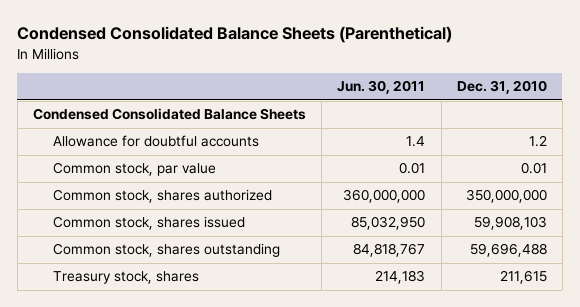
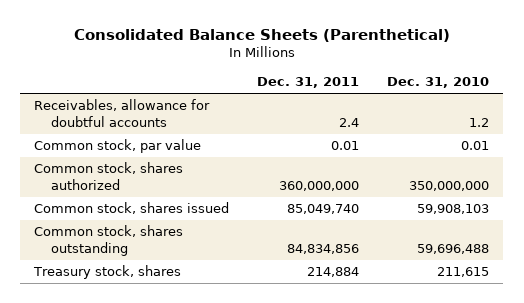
[17,26,453,44] Condensed Consolidated Balance Sheets (Parenthetical) -> [73,29,450,43] Consolidated Balance Sheets (Parenthetical)
[337,80,426,95] Jun. 30, 2011 -> none
none -> [257,77,360,89] Dec. 31, 2011
[32,108,306,121] Condensed Consolidated Balance Sheets -> none
[53,135,260,148] Allowance for doubtful accounts -> [34,99,211,127] Receivables, allowance for doubtful accounts

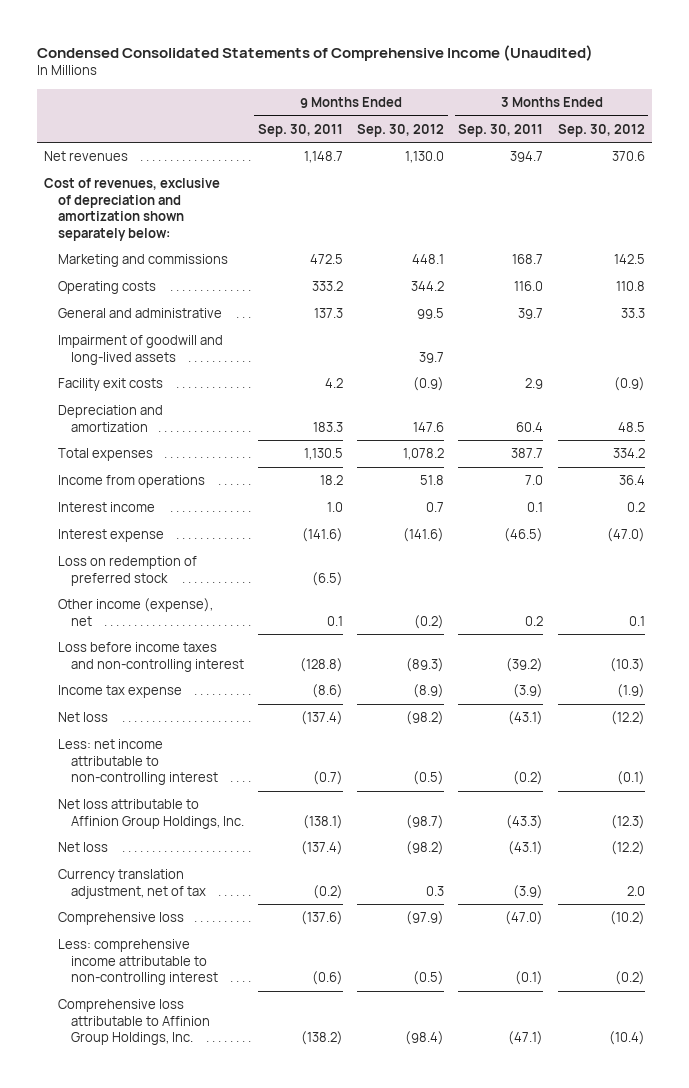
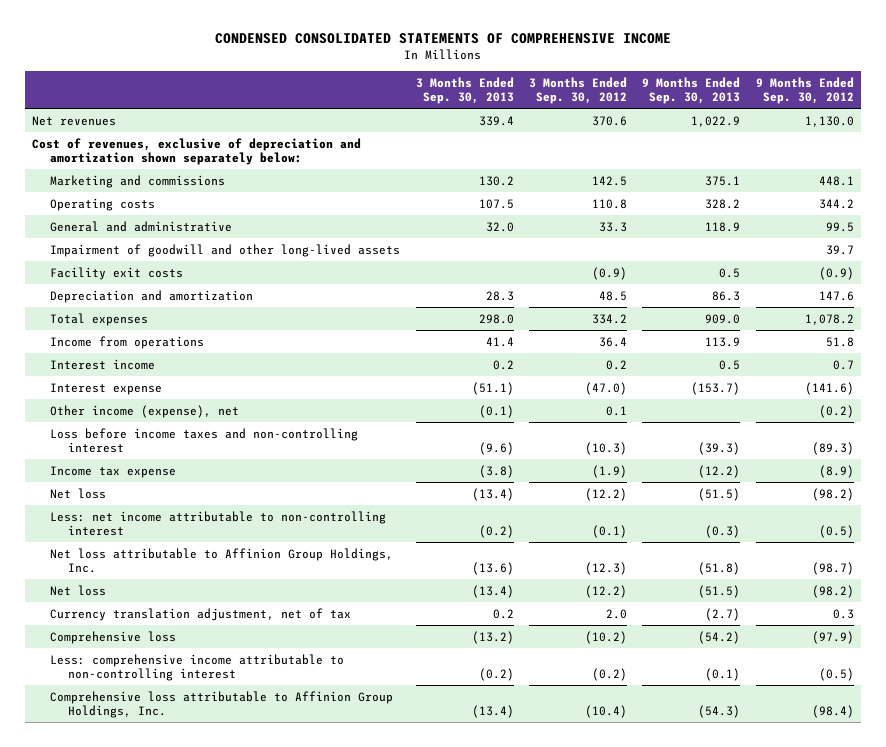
[37,44,594,61] Condensed Consolidated Statements of Comprehensive Income (Unaudited) -> [214,33,671,45] CONDENSED CONSOLIDATED STATEMENTS OF COMPREHENSIVE INCOME
[258,123,344,137] Sep. 30, 2011 -> none
[458,123,544,137] Sep. 30, 2011 -> none
none -> [415,76,514,105] 3 Months Ended Sep. 30, 2013
none -> [642,76,741,105] 9 Months Ended Sep. 30, 2013
[57,335,223,365] Impairment of goodwill and long-lived assets -> [50,243,401,257] Impairment of goodwill and other long-lived assets
[57,556,197,586] Loss on redemption of preferred stock -> none

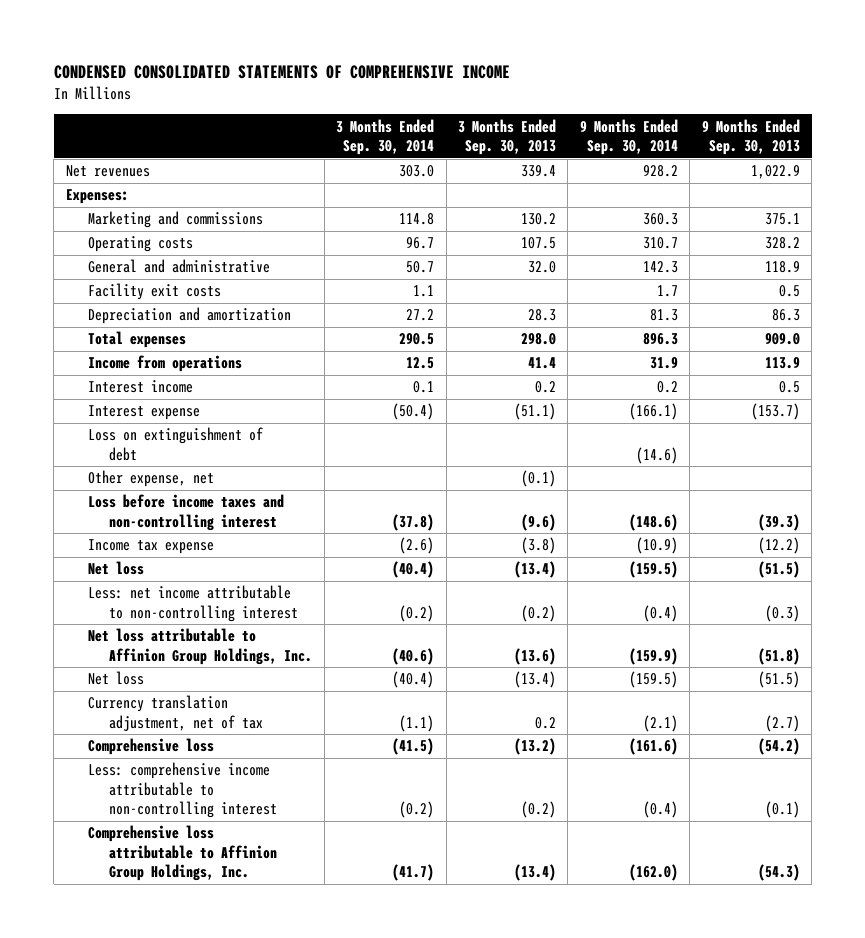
[528,76,627,105] 3 Months Ended Sep. 30, 2012 -> none
[755,76,854,105] 9 Months Ended Sep. 30, 2012 -> none
none -> [336,118,435,156] 3 Months Ended Sep. 30, 2014
none -> [579,118,678,156] 9 Months Ended Sep. 30, 2014
[32,137,362,165] Cost of revenues, exclusive of depreciation and amortization shown separately below: -> none
none -> [65,189,129,205] Expenses:
[50,243,401,257] Impairment of goodwill and other long-lived assets -> none
none -> [87,427,263,461] Loss on extinguishment of debt
[50,404,240,418] Other income (expense), net -> [87,470,214,488] Other expense, net

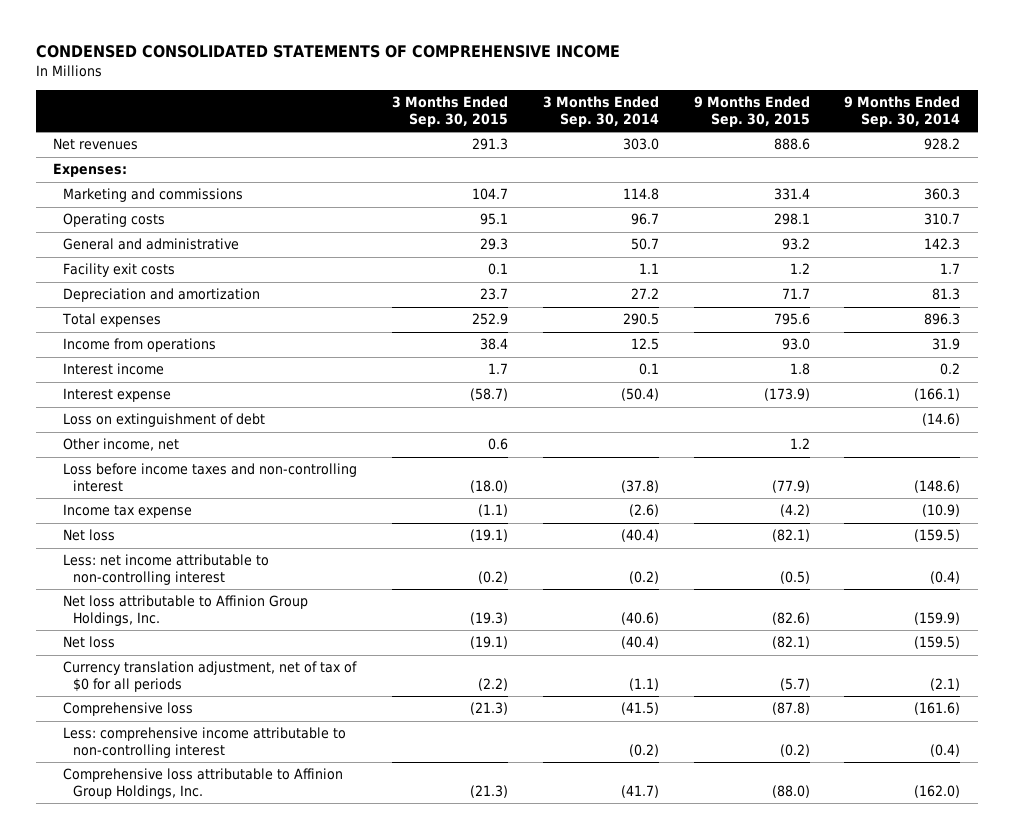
[458,118,557,156] 3 Months Ended Sep. 30, 2013 -> none
[701,118,800,156] 9 Months Ended Sep. 30, 2013 -> none
none -> [392,96,509,127] 3 Months Ended Sep. 30, 2015
none -> [693,96,810,127] 9 Months Ended Sep. 30, 2015
[87,470,214,488] Other expense, net -> [63,438,180,452] Other income, net
[87,695,264,731] Currency translation adjustment, net of tax -> [63,661,358,693] Currency translation adjustment, net of tax of $0 for all periods

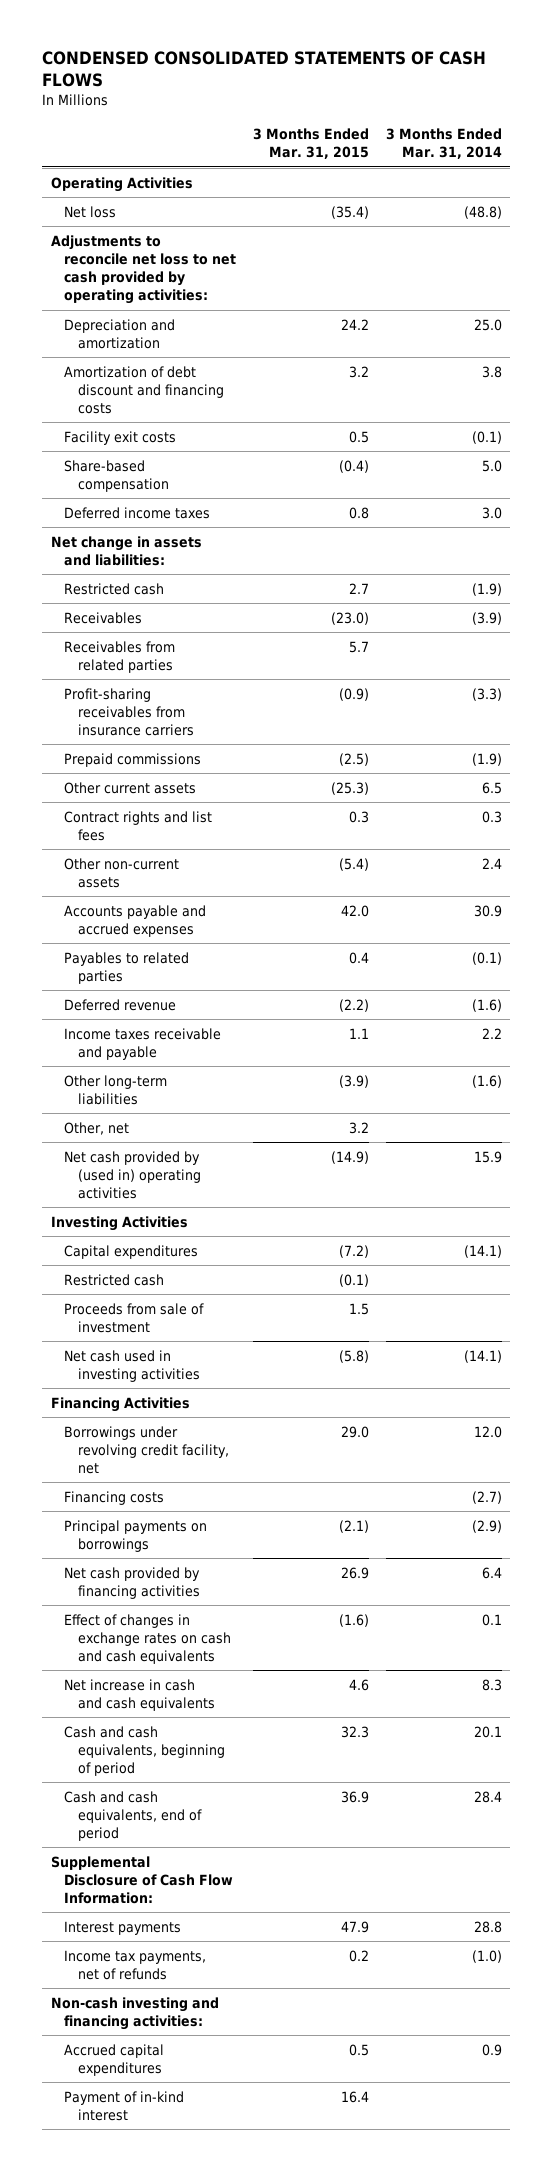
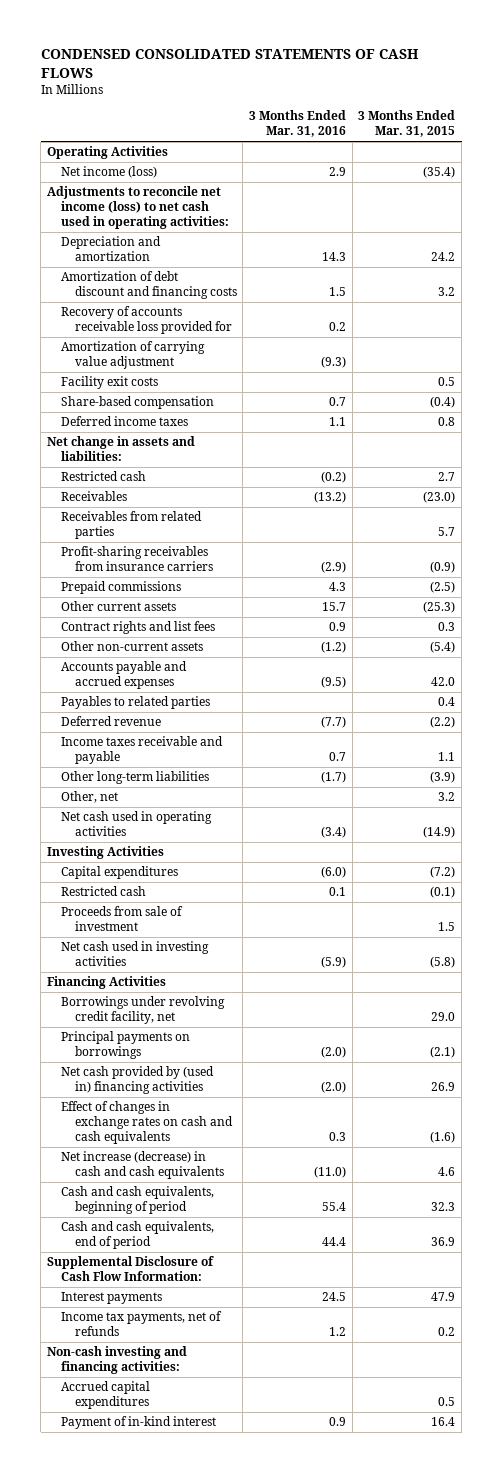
[385,128,502,160] 3 Months Ended Mar. 31, 2014 -> none
none -> [248,110,346,138] 3 Months Ended Mar. 31, 2016
[64,205,117,218] Net loss -> [60,166,157,179] Net income (loss)
[50,234,237,305] Adjustments to reconcile net loss to net cash provided by operating activities: -> [46,186,229,230] Adjustments to reconcile net income (loss) to net cash used in operating activities:
none -> [60,306,232,335] Recovery of accounts receivable loss provided for
none -> [60,341,205,370] Amortization of carrying value adjustment
[64,1150,201,1200] Net cash provided by (used in) operating activities -> [60,811,212,837] Net cash used in operating activities
[64,1490,165,1505] Financing costs -> none
[64,1566,201,1599] Net cash provided by financing activities -> [60,1066,214,1095] Net cash provided by (used in) financing activities
[64,1678,215,1711] Net increase in cash and cash equivalents -> [60,1151,224,1180] Net increase (decrease) in cash and cash equivalents

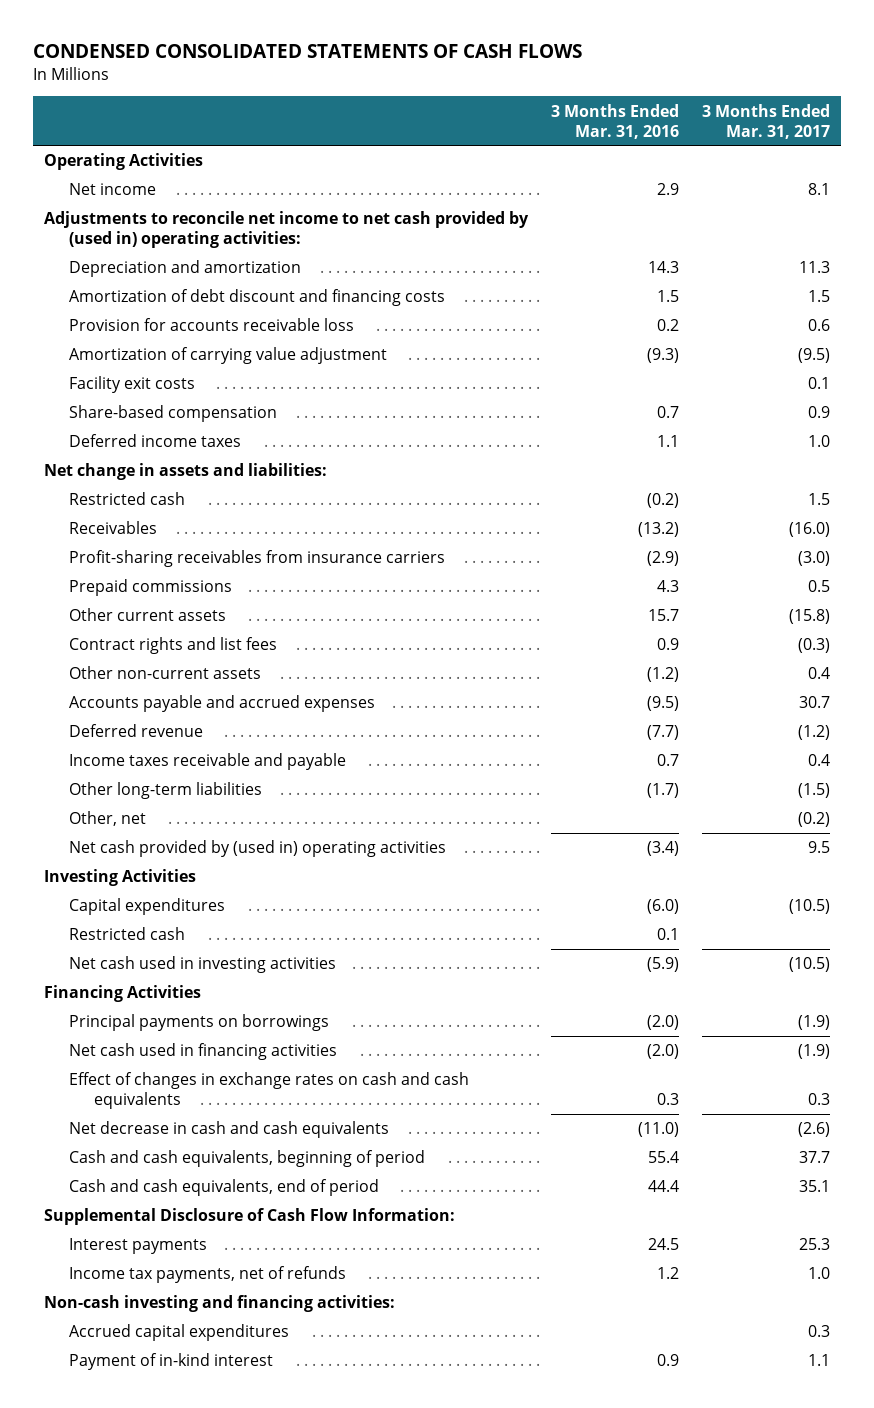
[358,110,456,138] 3 Months Ended Mar. 31, 2015 -> none
none -> [701,103,830,139] 3 Months Ended Mar. 31, 2017
[60,166,157,179] Net income (loss) -> [69,183,157,196] Net income
[46,186,229,230] Adjustments to reconcile net income (loss) to net cash used in operating activities: -> [44,211,530,249] Adjustments to reconcile net income to net cash provided by (used in) operating activities:
[60,306,232,335] Recovery of accounts receivable loss provided for -> [69,318,355,332] Provision for accounts receivable loss
[60,511,202,540] Receivables from related parties -> none
[60,696,210,710] Payables to related parties -> none
[60,811,212,837] Net cash used in operating activities -> [69,840,447,858] Net cash provided by (used in) operating activities
[60,906,183,932] Proceeds from sale of investment -> none
[60,996,225,1025] Borrowings under revolving credit facility, net -> none
[60,1066,214,1095] Net cash provided by (used in) financing activities -> [69,1043,338,1061] Net cash used in financing activities
[60,1151,224,1180] Net increase (decrease) in cash and cash equivalents -> [69,1121,390,1139] Net decrease in cash and cash equivalents

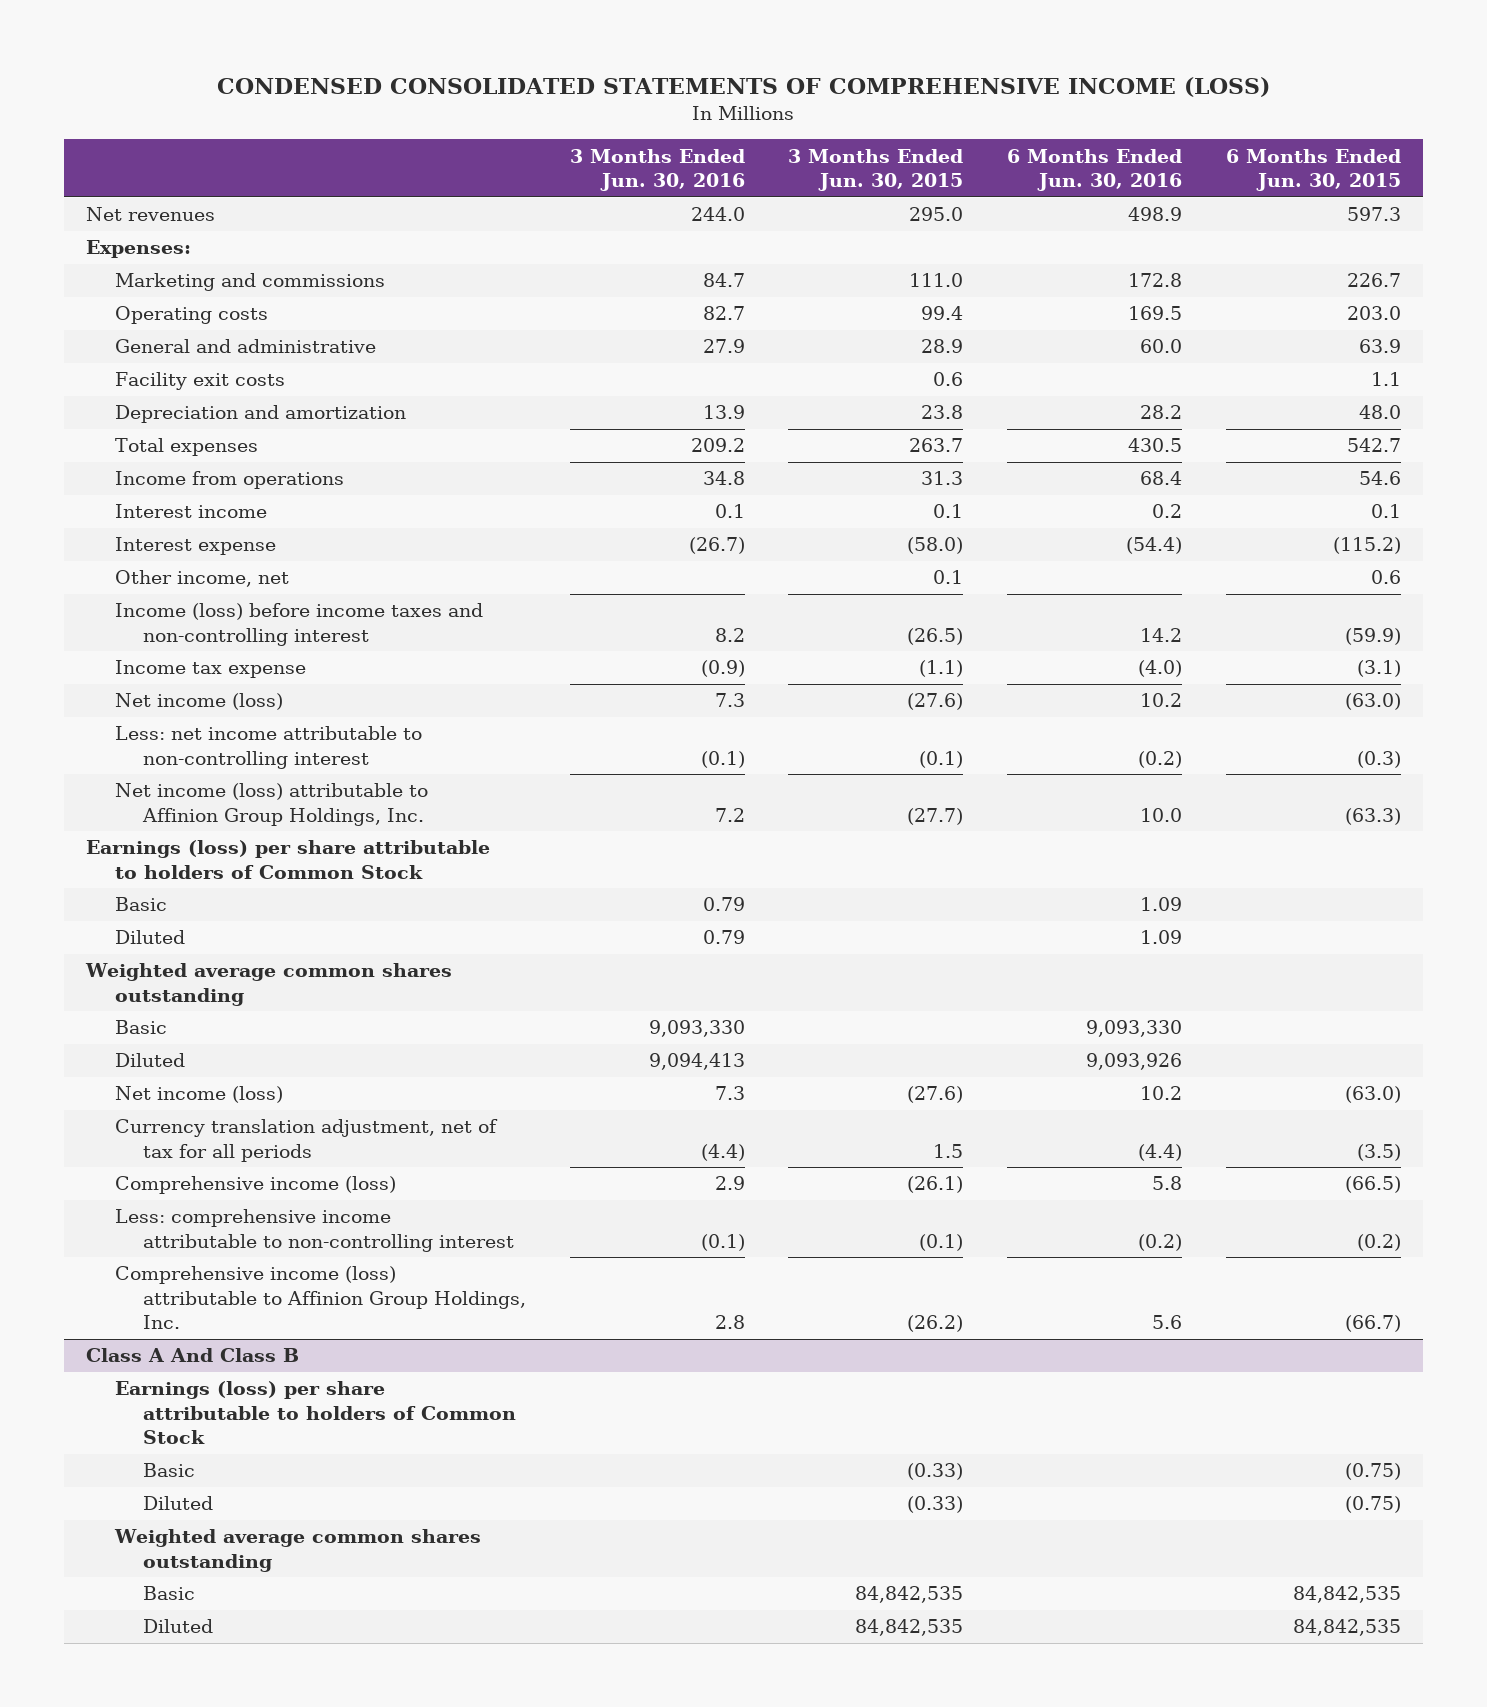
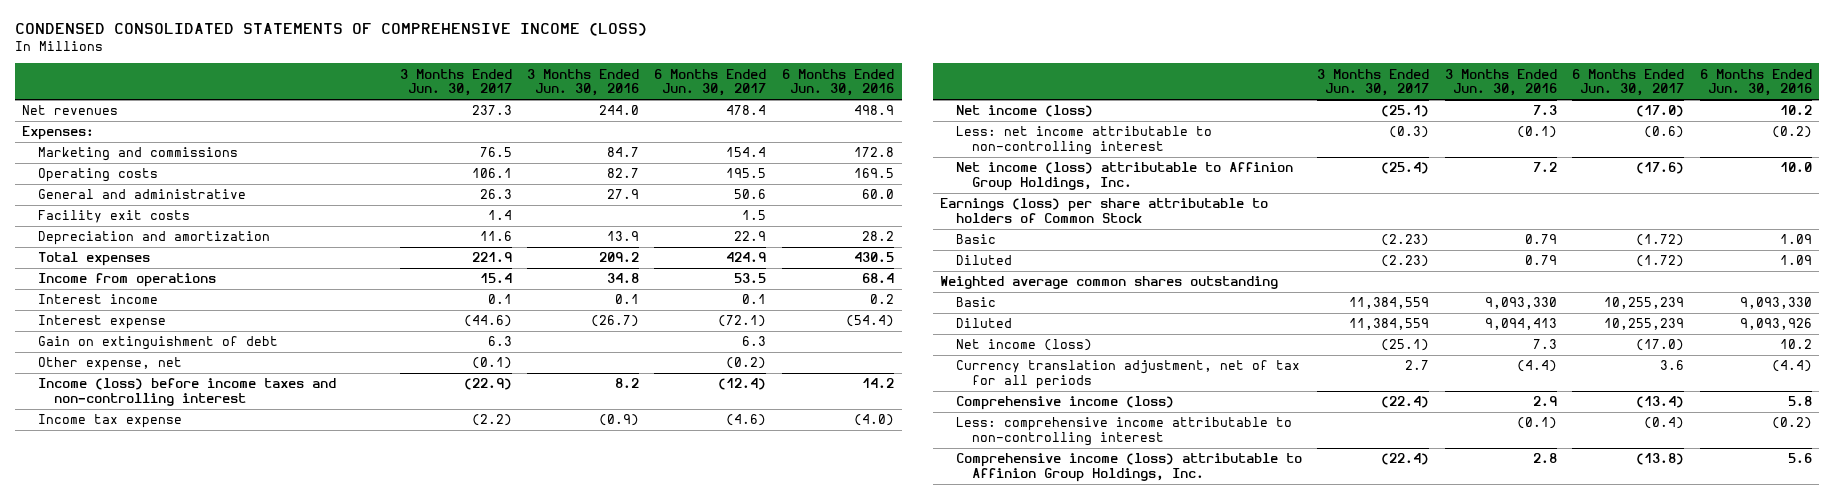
[788,148,964,192] 3 Months Ended Jun. 30, 2015 -> none
[1225,148,1401,192] 6 Months Ended Jun. 30, 2015 -> none
none -> [399,68,512,97] 3 Months Ended Jun. 30, 2017
none -> [654,68,767,97] 6 Months Ended Jun. 30, 2017
none -> [38,336,279,351] Gain on extinguishment of debt
[114,570,289,588] Other income, net -> [38,357,183,372] Other expense, net
[86,1348,300,1363] Class A And Class B -> none
[114,1381,517,1445] Earnings (loss) per share attributable to holders of Common Stock -> none
[143,1463,196,1478] Basic -> none
[143,1496,214,1511] Diluted -> none
[113,1529,481,1572] Weighted average common shares outstanding -> none
[143,1586,196,1601] Basic -> none
[143,1619,214,1634] Diluted -> none

